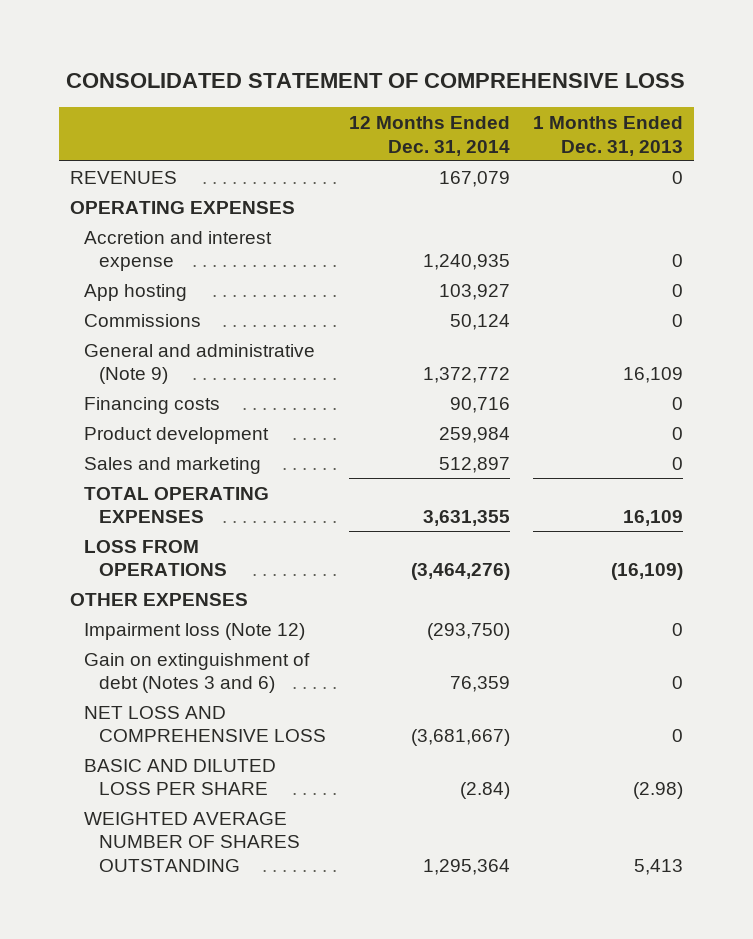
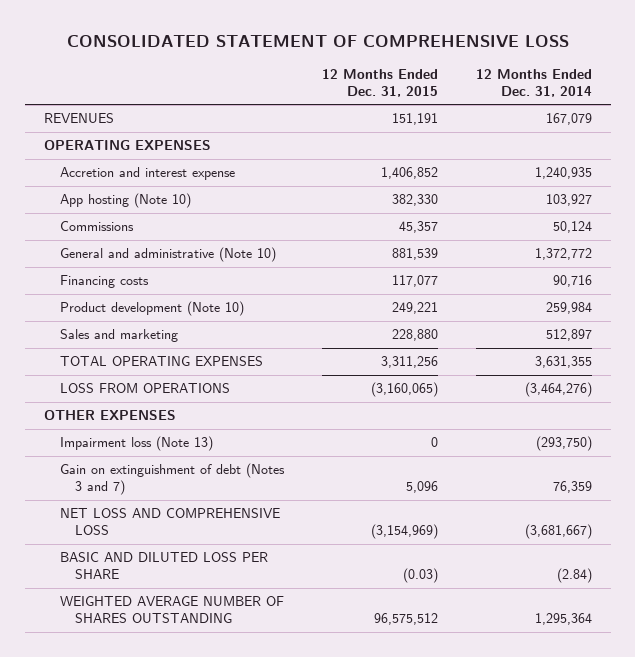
[532,116,683,156] 1 Months Ended Dec. 31, 2013 -> none
none -> [321,69,438,98] 12 Months Ended Dec. 31, 2015
[84,283,188,301] App hosting -> [59,193,191,209] App hosting (Note 10)
[84,343,316,385] General and administrative (Note 9) -> [59,247,276,263] General and administrative (Note 10)
[84,426,270,444] Product development -> [59,301,244,317] Product development (Note 10)
[84,622,306,640] Impairment loss (Note 12) -> [59,436,213,452] Impairment loss (Note 13)
[84,652,311,694] Gain on extinguishment of debt (Notes 3 and 6) -> [59,463,285,496] Gain on extinguishment of debt (Notes 3 and 7)

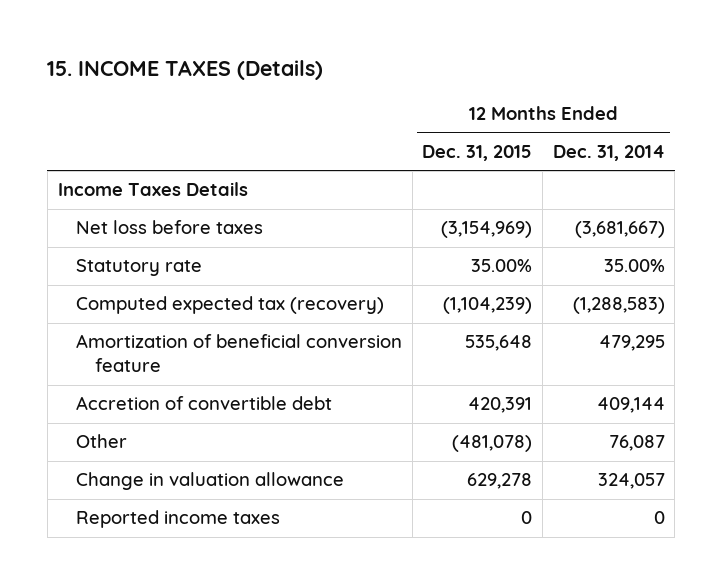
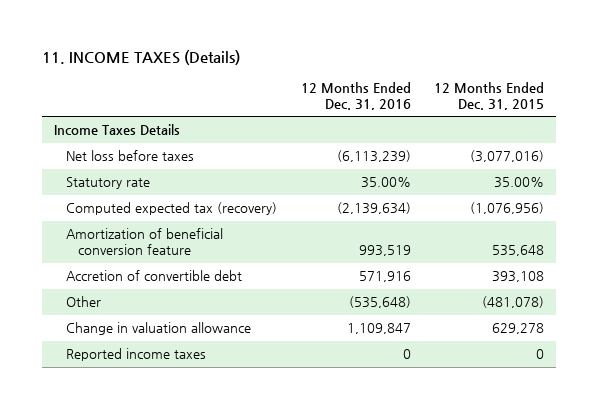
[47,60,324,81] 15. INCOME TAXES (Details) -> [42,50,241,66] 11. INCOME TAXES (Details)
[552,145,665,162] Dec. 31, 2014 -> none
none -> [300,82,411,111] 12 Months Ended Dec. 31, 2016
[441,221,533,239] (3,154,969) -> [470,150,545,163] (3,077,016)
[443,297,533,315] (1,104,239) -> [470,202,545,215] (1,076,956)
[468,397,533,414] 420,391 -> [492,271,545,283] 393,108

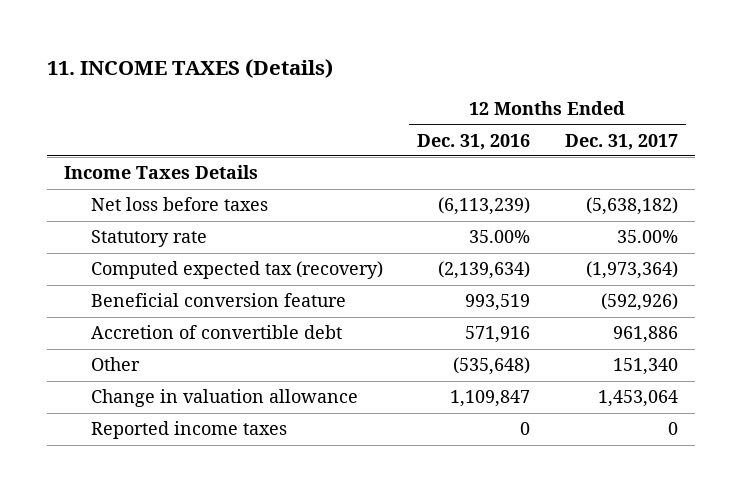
[434,82,545,111] 12 Months Ended Dec. 31, 2015 -> none
none -> [564,133,678,150] Dec. 31, 2017
[65,228,223,256] Amortization of beneficial conversion feature -> [90,293,346,308] Beneficial conversion feature

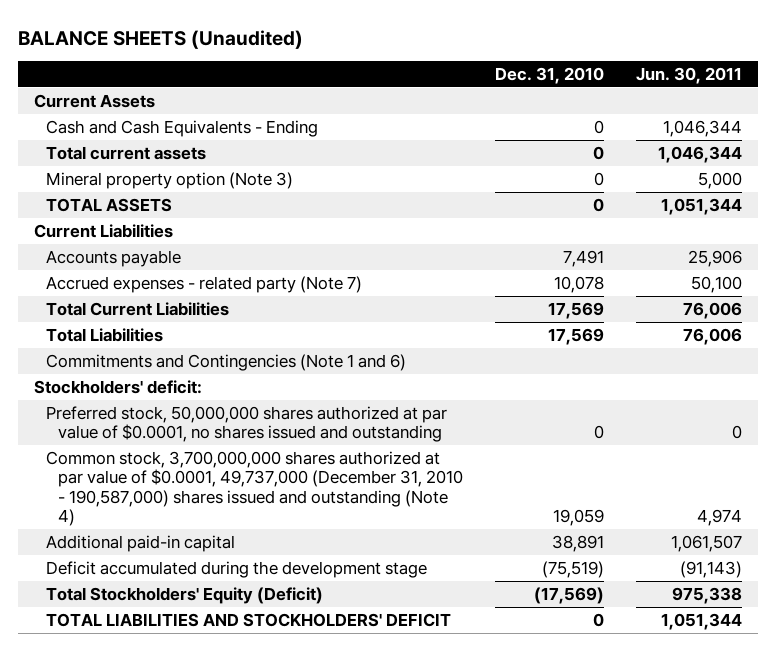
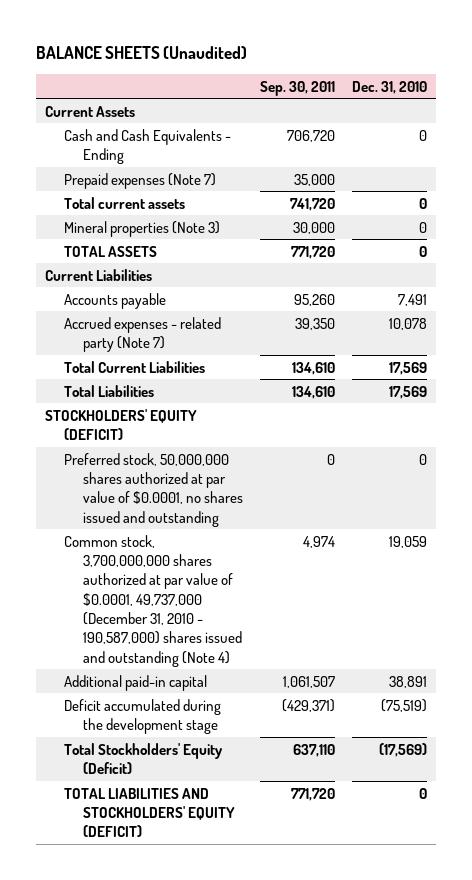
[636,67,743,85] Jun. 30, 2011 -> none
none -> [260,80,336,96] Sep. 30, 2011
none -> [63,172,216,189] Prepaid expenses (Note 7)
[46,171,294,189] Mineral property option (Note 3) -> [63,220,220,237] Mineral properties (Note 3)
[46,353,407,371] Commitments and Contingencies (Note 1 and 6) -> none
[34,379,203,394] Stockholders' deficit: -> [44,408,197,440] STOCKHOLDERS' EQUITY (DEFICIT)
[46,612,452,627] TOTAL LIABILITIES AND STOCKHOLDERS' DEFICIT -> [63,787,236,838] TOTAL LIABILITIES AND STOCKHOLDERS' EQUITY (DEFICIT)

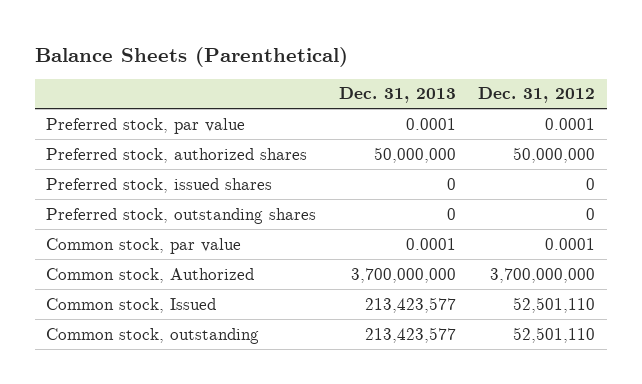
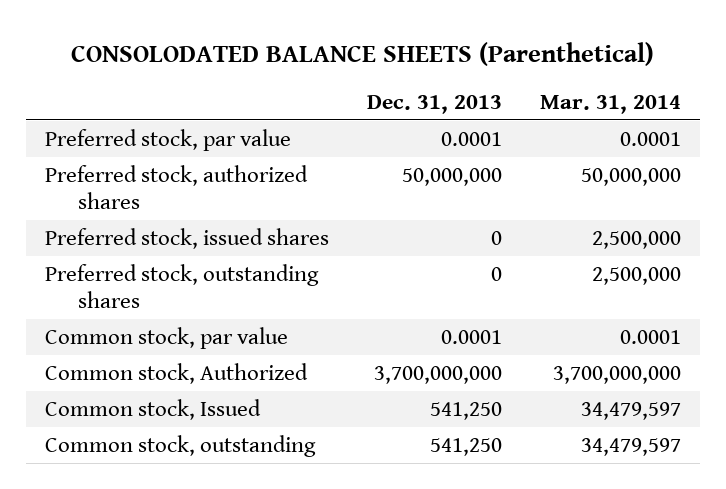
[35,46,349,67] Balance Sheets (Parenthetical) -> [71,41,655,66] CONSOLODATED BALANCE SHEETS (Parenthetical)
[478,87,596,104] Dec. 31, 2012 -> none
none -> [539,95,681,115] Mar. 31, 2014
[364,296,456,313] 213,423,577 -> [430,401,503,420] 541,250
[364,326,456,343] 213,423,577 -> [430,437,503,456] 541,250

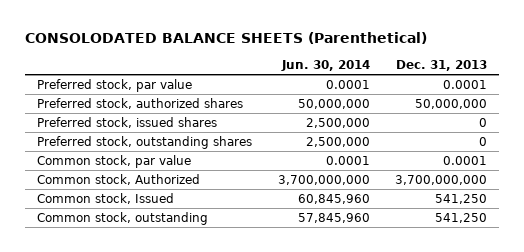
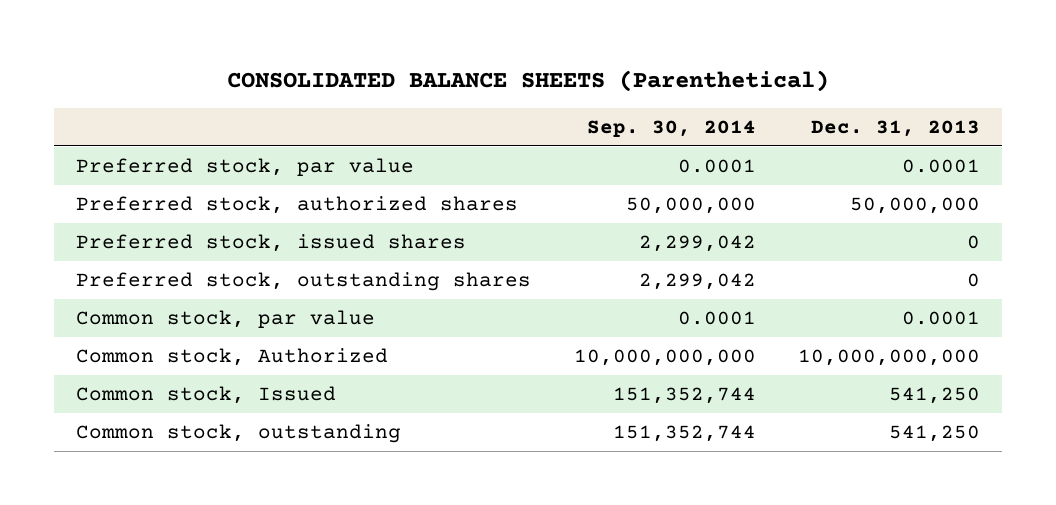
[24,32,427,45] CONSOLODATED BALANCE SHEETS (Parenthetical) -> [227,69,830,92] CONSOLIDATED BALANCE SHEETS (Parenthetical)
[280,59,370,71] Jun. 30, 2014 -> none
none -> [586,119,756,137] Sep. 30, 2014
[394,174,487,185] 3,700,000,000 -> [798,348,981,366] 10,000,000,000

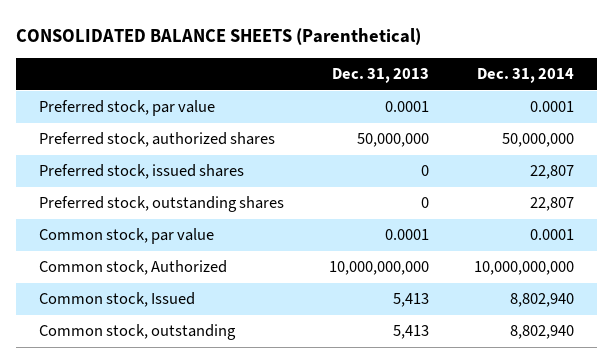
[586,119,756,137] Sep. 30, 2014 -> none
none -> [477,68,575,84] Dec. 31, 2014
[889,386,981,404] 541,250 -> [393,293,430,308] 5,413
[889,424,981,442] 541,250 -> [393,325,430,340] 5,413

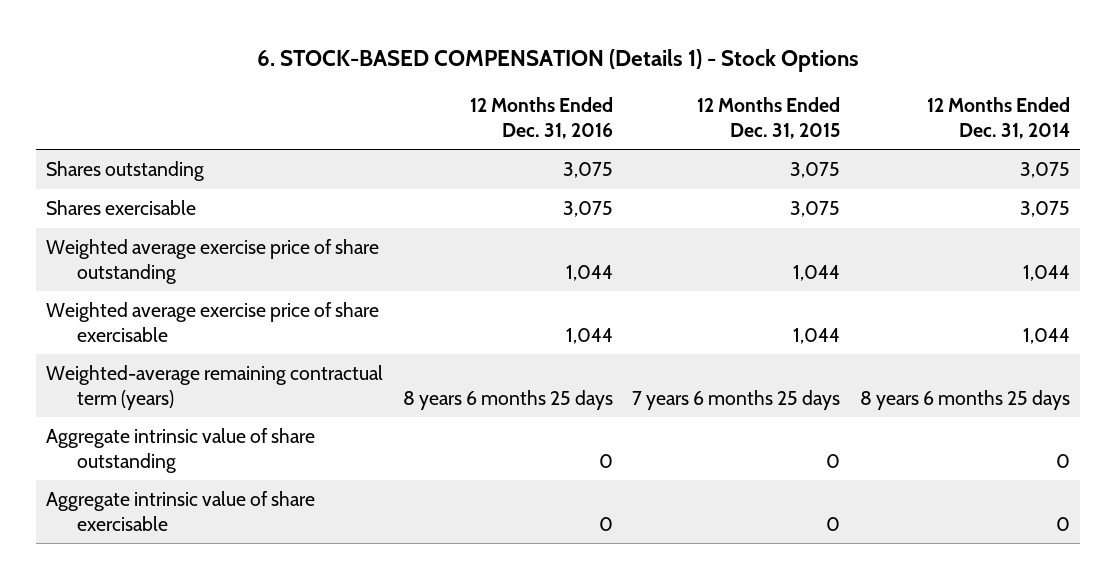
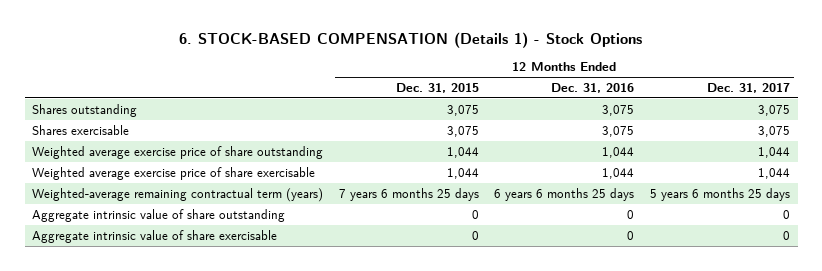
[927,97,1071,139] 12 Months Ended Dec. 31, 2014 -> none
none -> [706,82,790,93] Dec. 31, 2017
[402,389,613,410] 8 years 6 months 25 days -> [494,187,635,201] 6 years 6 months 25 days

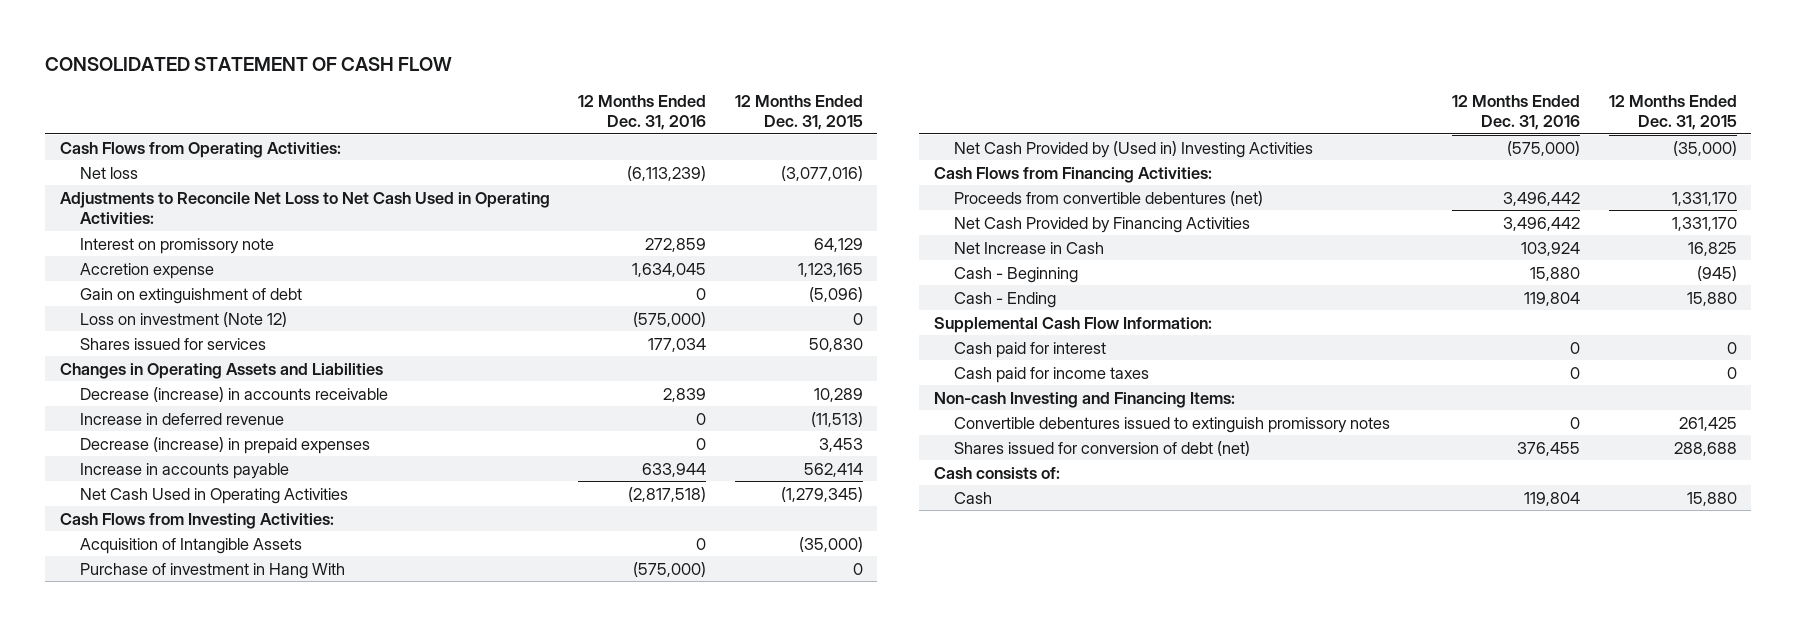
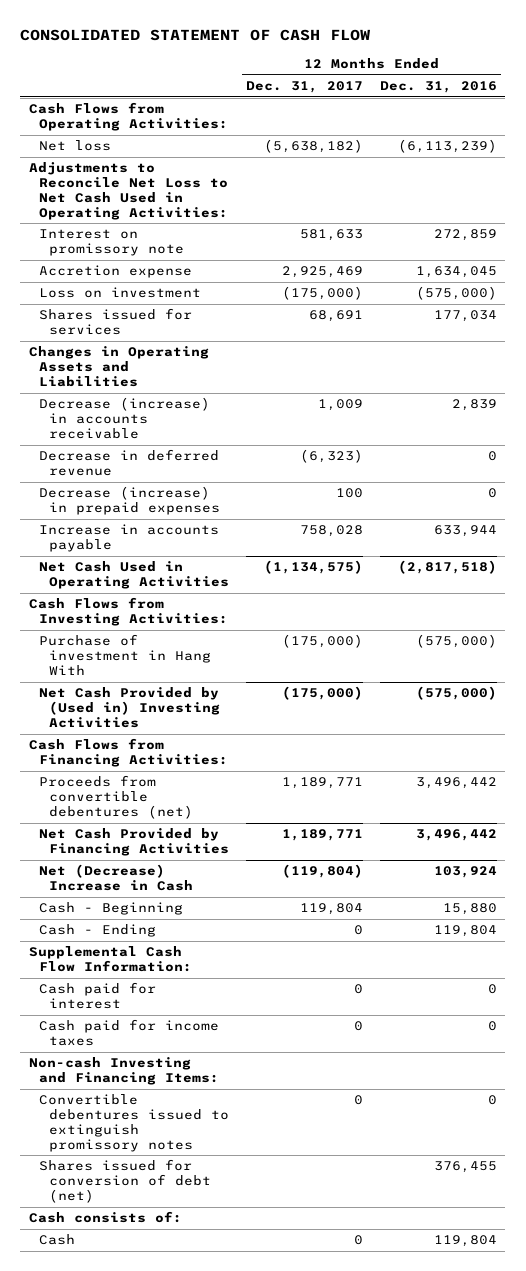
[735,94,864,131] 12 Months Ended Dec. 31, 2015 -> none
none -> [246,80,364,93] Dec. 31, 2017
[79,287,302,304] Gain on extinguishment of debt -> none
[79,311,287,327] Loss on investment (Note 12) -> [38,287,201,299] Loss on investment
[79,412,284,425] Increase in deferred revenue -> [38,449,219,477] Decrease in deferred revenue
[79,537,302,554] Acquisition of Intangible Assets -> none
[953,241,1104,254] Net Increase in Cash -> [38,864,194,892] Net (Decrease) Increase in Cash

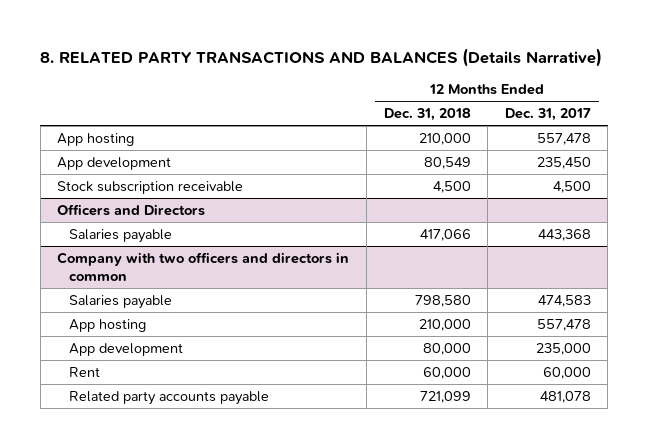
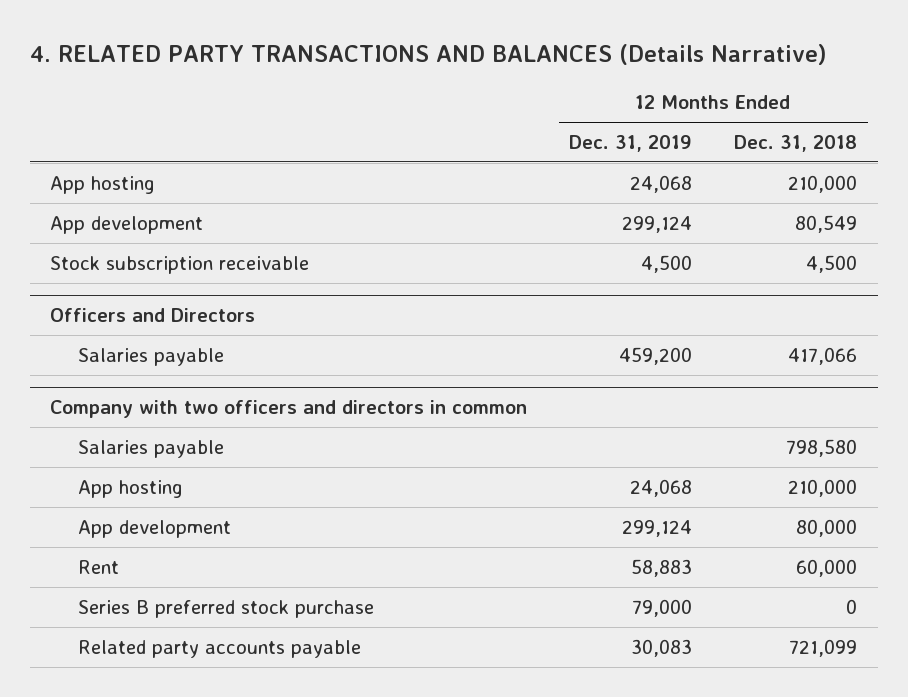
[40,47,603,67] 8. RELATED PARTY TRANSACTIONS AND BALANCES (Details Narrative) -> [29,43,827,65] 4. RELATED PARTY TRANSACTIONS AND BALANCES (Details Narrative)
[504,108,591,122] Dec. 31, 2017 -> none
none -> [569,134,693,152] Dec. 31, 2019
none -> [77,599,374,618] Series B preferred stock purchase

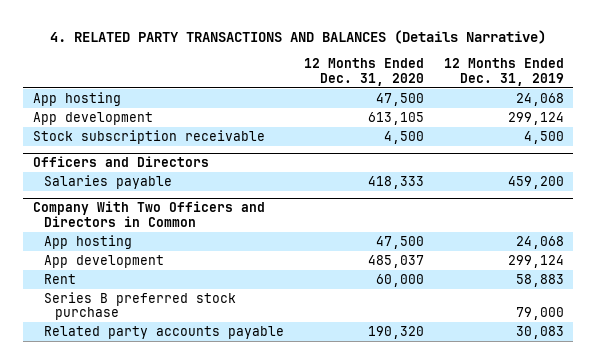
[734,134,858,152] Dec. 31, 2018 -> none
none -> [303,58,424,86] 12 Months Ended Dec. 31, 2020
[77,439,224,458] Salaries payable -> none
[50,400,528,419] Company with two officers and directors in common -> [32,201,265,227] Company With Two Officers and Directors in Common

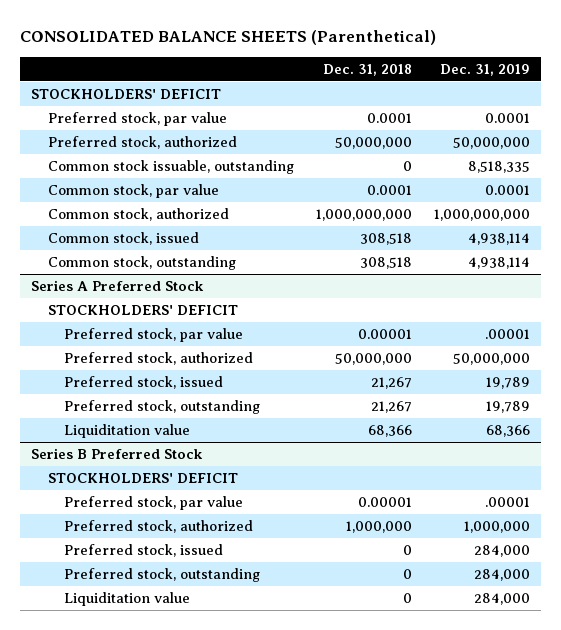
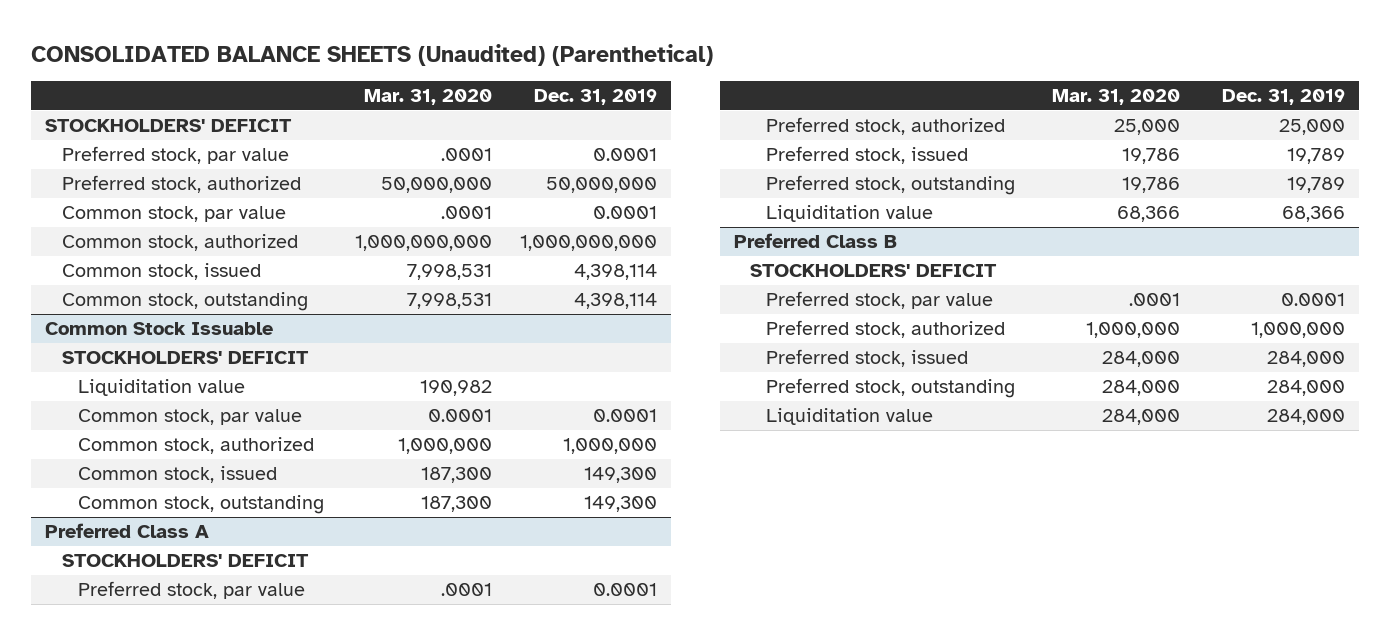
[20,30,437,46] CONSOLIDATED BALANCE SHEETS (Parenthetical) -> [31,43,714,66] CONSOLIDATED BALANCE SHEETS (Unaudited) (Parenthetical)
[322,63,412,76] Dec. 31, 2018 -> none
none -> [363,89,492,106] Mar. 31, 2020
[47,160,294,175] Common stock issuable, outstanding -> none
[31,280,205,292] Series A Preferred Stock -> none
[468,233,531,246] 4,938,114 -> [573,264,657,281] 4,398,114
[468,257,531,270] 4,938,114 -> [573,293,657,310] 4,398,114
none -> [45,322,274,336] Common Stock Issuable
none -> [77,379,245,397] Liquiditation value
none -> [77,409,302,426] Common stock, par value
none -> [77,437,314,455] Common stock, authorized
none -> [77,466,277,484] Common stock, issued
none -> [77,495,324,515] Common stock, outstanding
none -> [45,523,210,539] Preferred Class A
none -> [61,554,309,568] STOCKHOLDERS' DEFICIT
[485,329,531,340] .00001 -> [592,583,657,597] 0.0001
[453,353,531,366] 50,000,000 -> [1279,119,1346,136] 25,000
[31,448,204,460] Series B Preferred Stock -> [733,233,897,249] Preferred Class B
[485,497,531,508] .00001 -> [1281,293,1346,307] 0.0001

